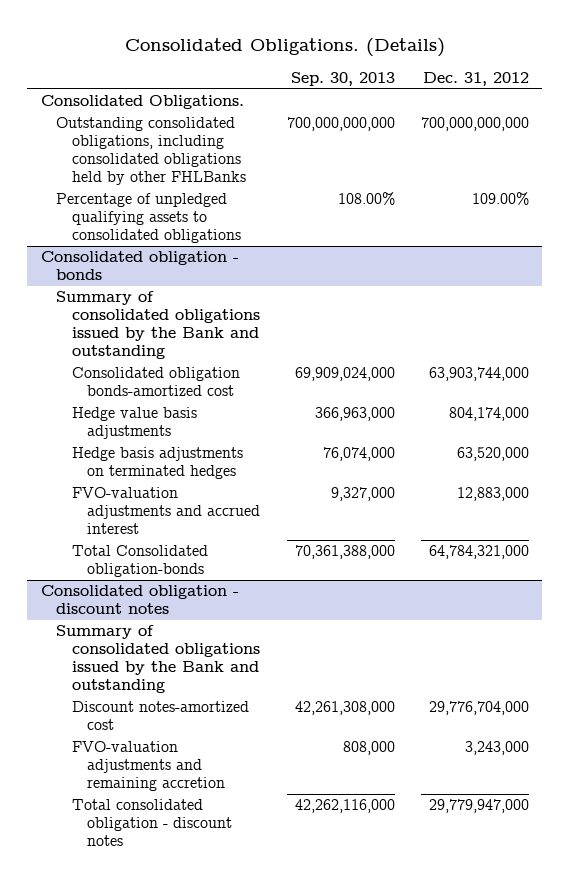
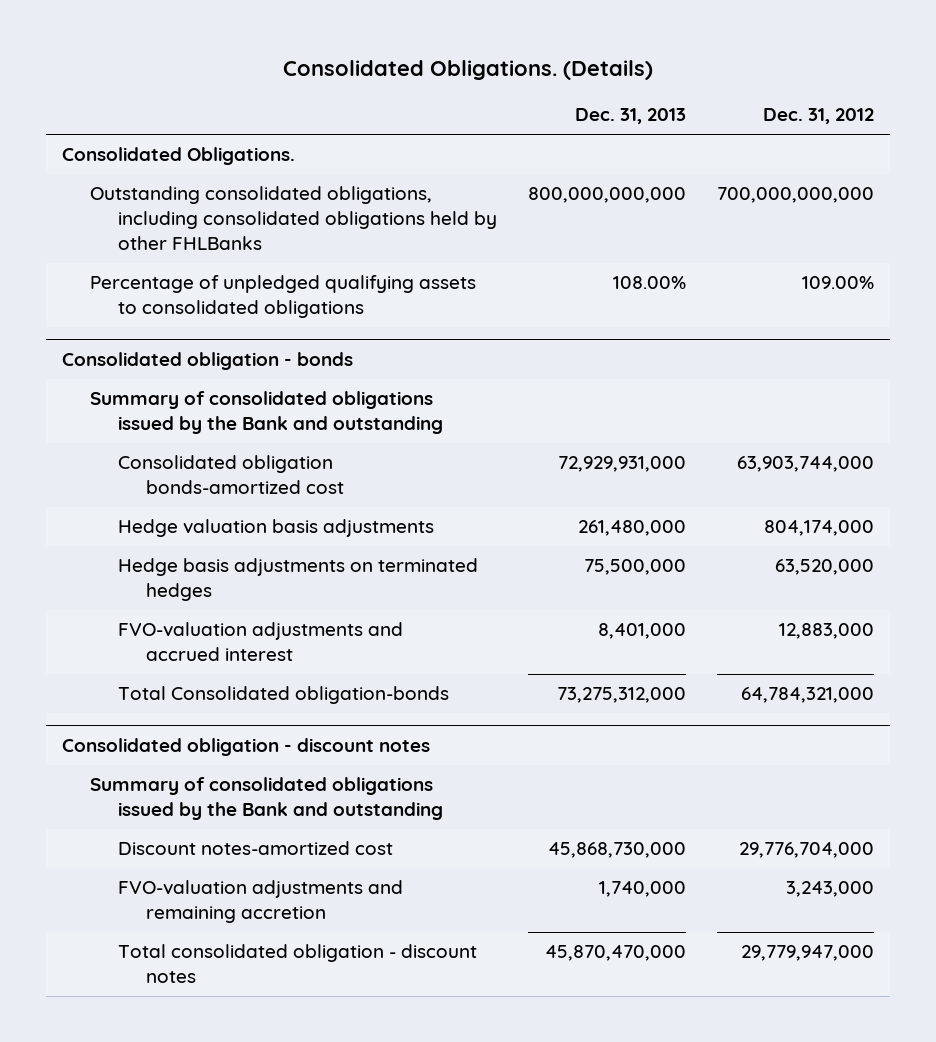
[290,71,395,86] Sep. 30, 2013 -> none
none -> [574,108,686,125] Dec. 31, 2013
[71,407,197,440] Hedge value basis adjustments -> [117,519,434,538] Hedge valuation basis adjustments

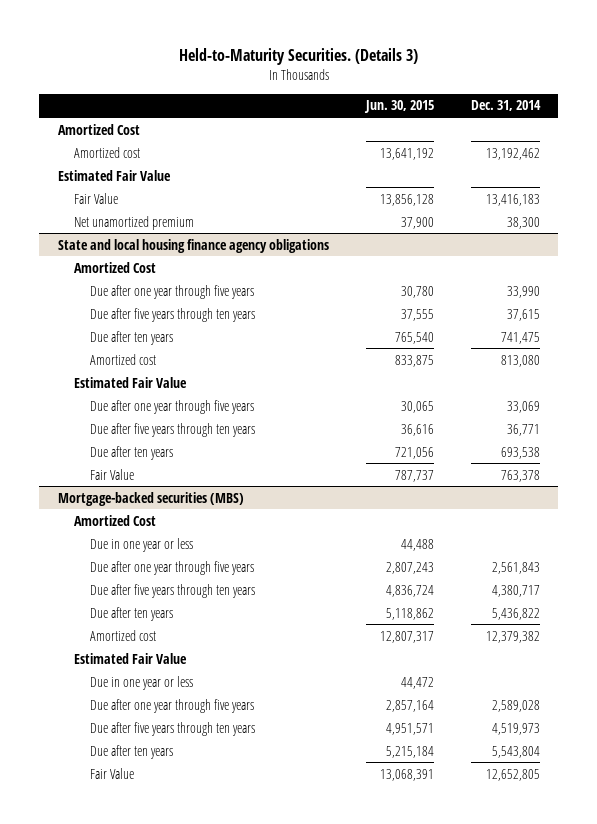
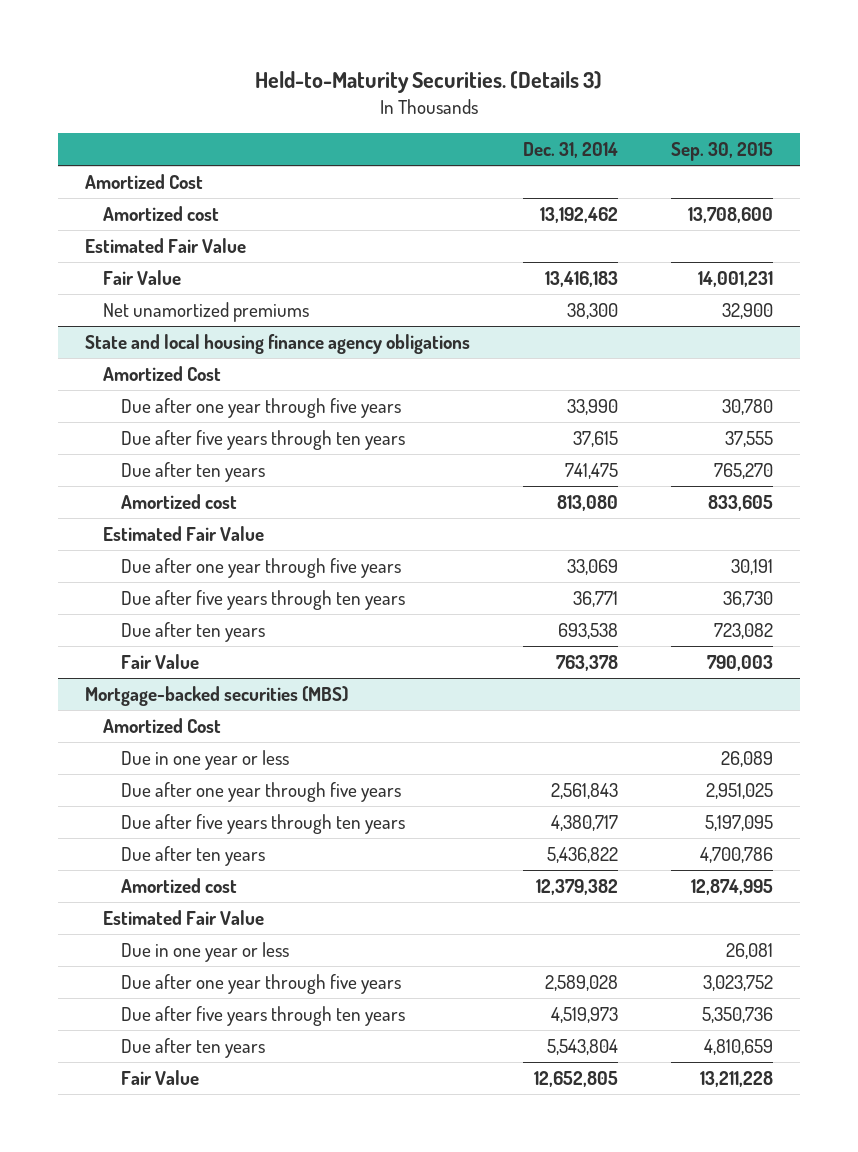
[363,100,434,114] Jun. 30, 2015 -> none
none -> [671,142,774,162] Sep. 30, 2015
[73,215,194,230] Net unamortized premium -> [103,302,310,323] Net unamortized premiums

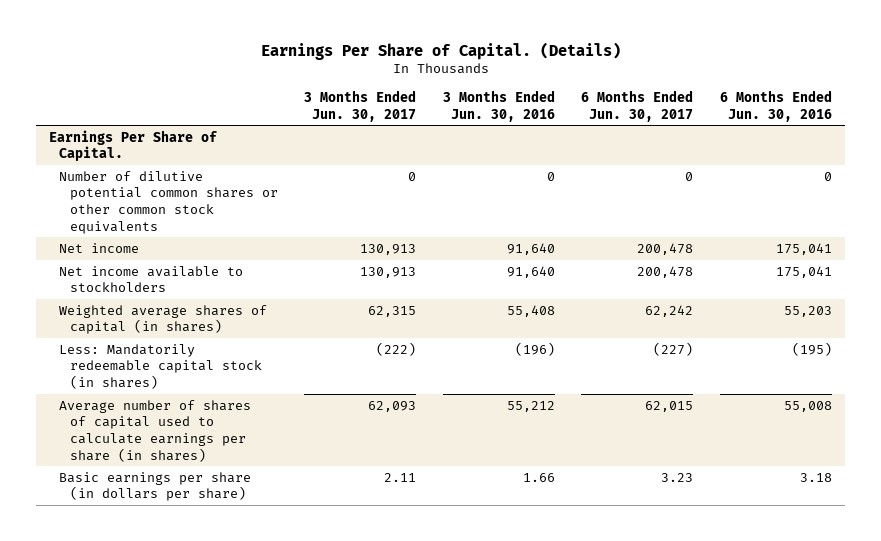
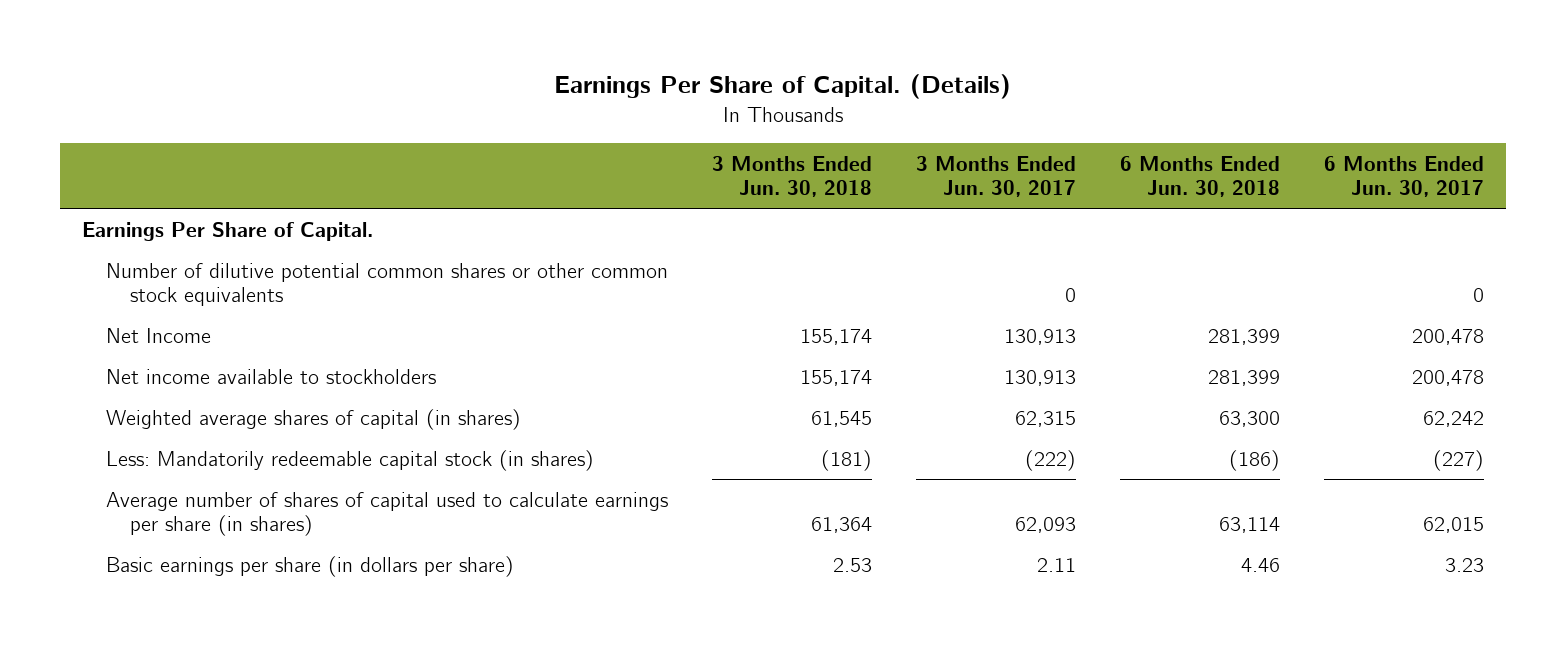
[442,90,555,122] 3 Months Ended Jun. 30, 2016 -> none
[719,90,832,122] 6 Months Ended Jun. 30, 2016 -> none
none -> [712,155,873,198] 3 Months Ended Jun. 30, 2018
none -> [1120,155,1281,198] 6 Months Ended Jun. 30, 2018
[59,242,140,253] Net income -> [106,327,212,343] Net Income

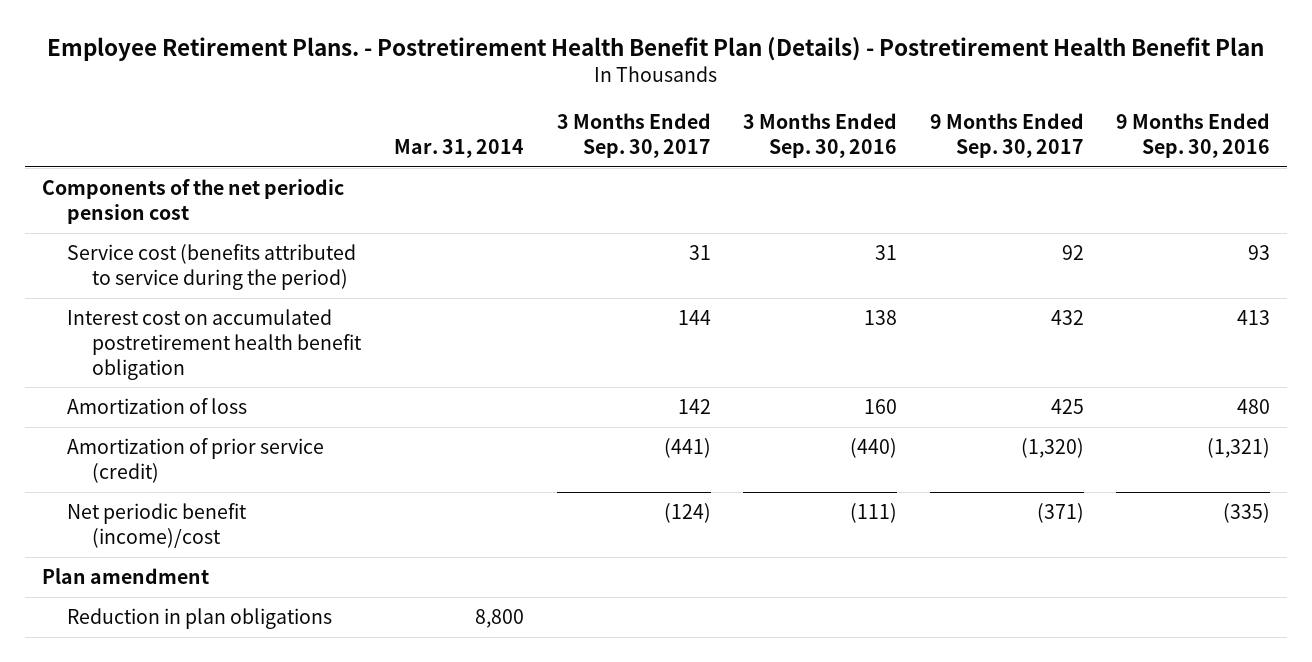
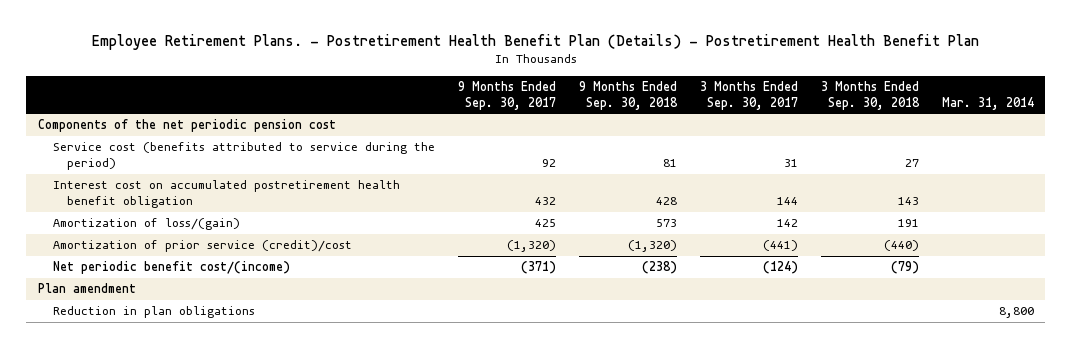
[743,113,898,158] 3 Months Ended Sep. 30, 2016 -> none
[1116,113,1271,158] 9 Months Ended Sep. 30, 2016 -> none
none -> [578,81,678,110] 9 Months Ended Sep. 30, 2018
none -> [820,81,920,110] 3 Months Ended Sep. 30, 2018
[67,398,248,415] Amortization of loss -> [52,218,240,231] Amortization of loss/(gain)
[67,438,325,483] Amortization of prior service (credit) -> [52,240,352,253] Amortization of prior service (credit)/cost
[67,503,248,548] Net periodic benefit (income)/cost -> [52,261,290,275] Net periodic benefit cost/(income)

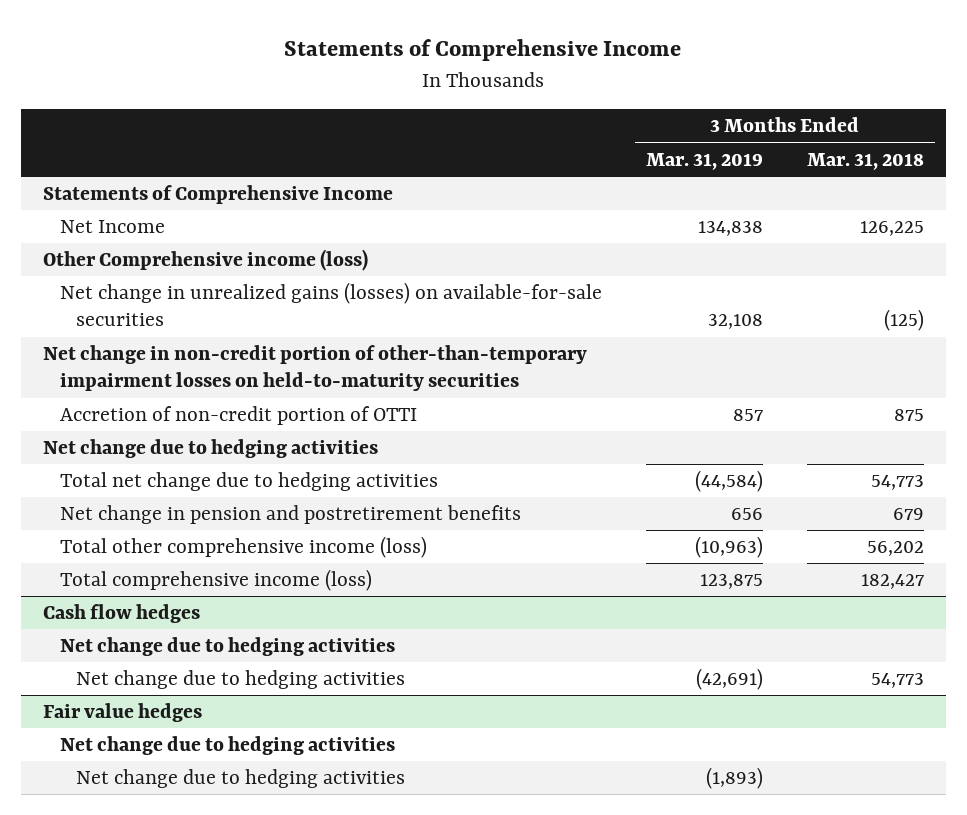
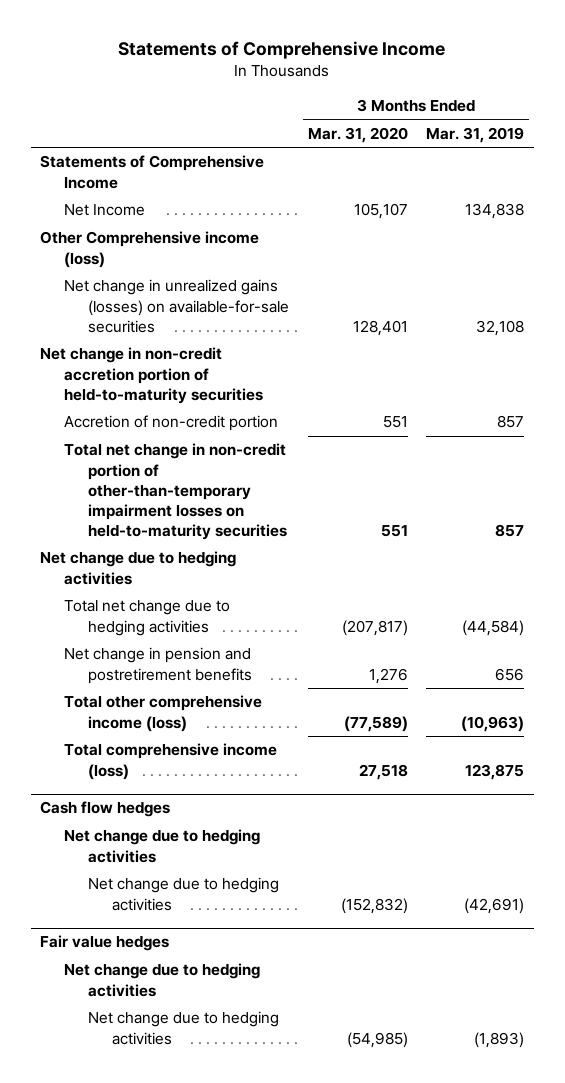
[806,152,924,170] Mar. 31, 2018 -> none
none -> [307,126,408,143] Mar. 31, 2020
[43,345,588,392] Net change in non-credit portion of other-than-temporary impairment losses on held-to-maturity securities -> [40,347,264,404] Net change in non-credit accretion portion of held-to-maturity securities
[59,406,417,426] Accretion of non-credit portion of OTTI -> [64,415,279,432] Accretion of non-credit portion
none -> [64,443,288,540] Total net change in non-credit portion of other-than-temporary impairment losses on held-to-maturity securities

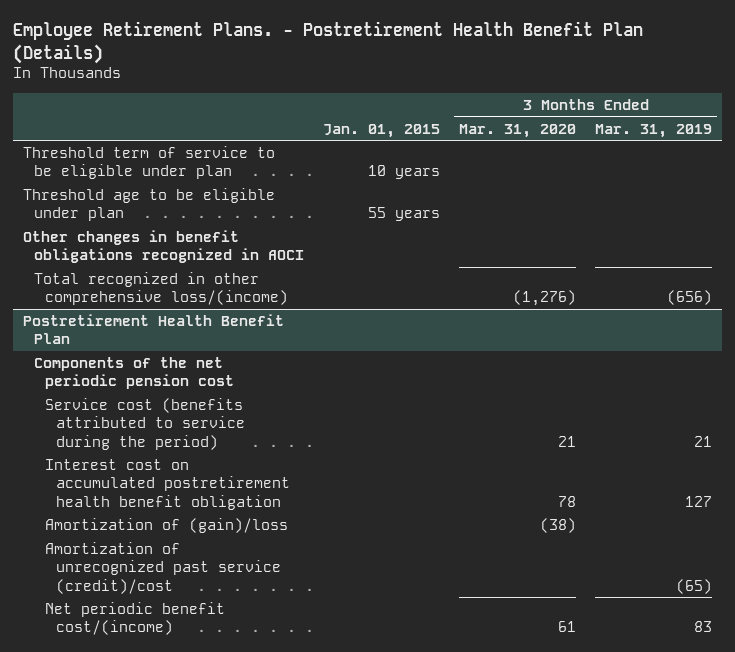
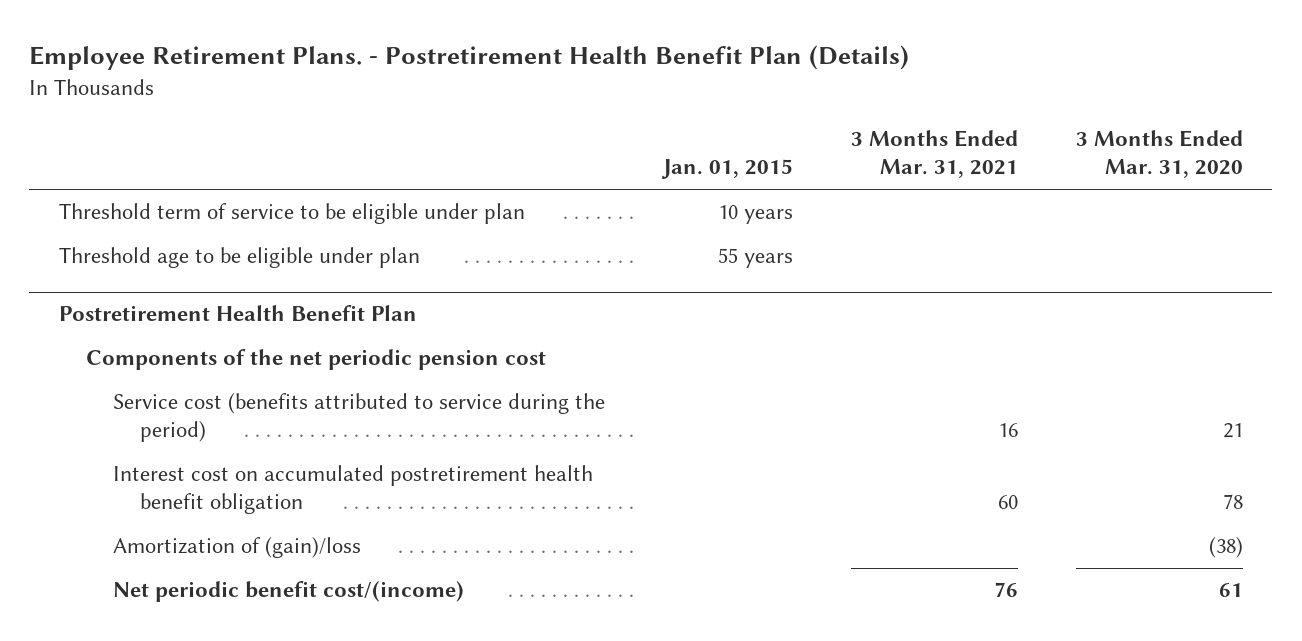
[595,123,713,138] Mar. 31, 2019 -> none
none -> [851,130,1019,179] 3 Months Ended Mar. 31, 2021
[22,230,304,264] Other changes in benefit obligations recognized in AOCI -> none
[33,272,289,306] Total recognized in other comprehensive loss/(income) -> none
[45,542,282,594] Amortization of unrecognized past service (credit)/cost -> none

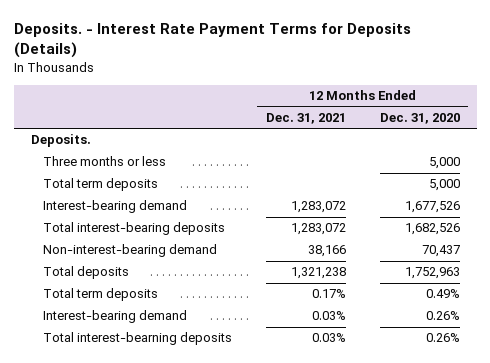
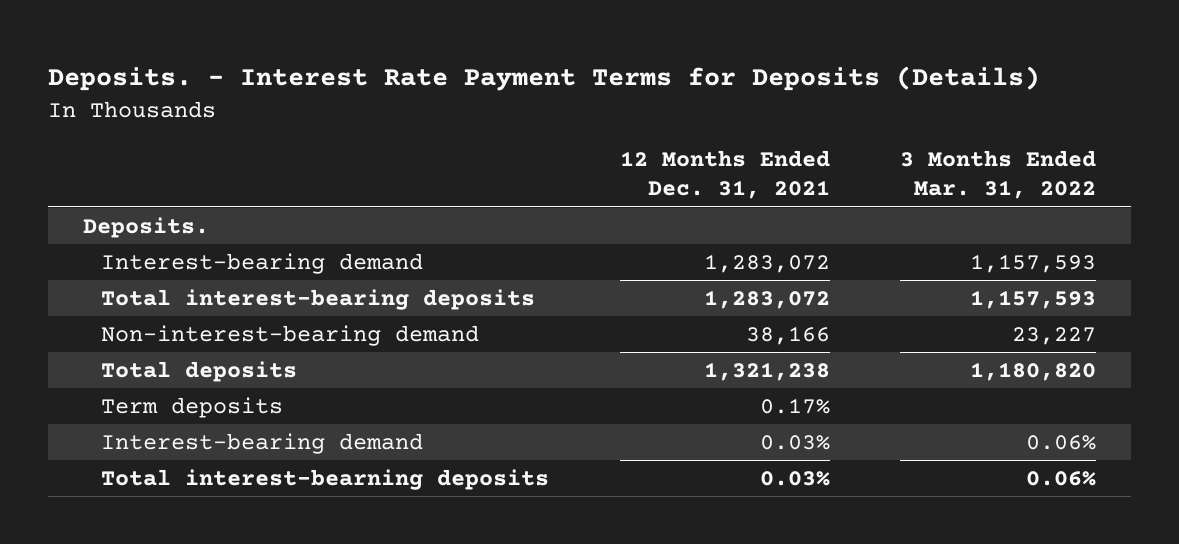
[379,112,460,124] Dec. 31, 2020 -> none
none -> [899,149,1096,200] 3 Months Ended Mar. 31, 2022
[42,156,166,167] Three months or less -> none
[42,178,158,192] Total term deposits -> none
[42,288,158,302] Total term deposits -> [101,396,284,418] Term deposits

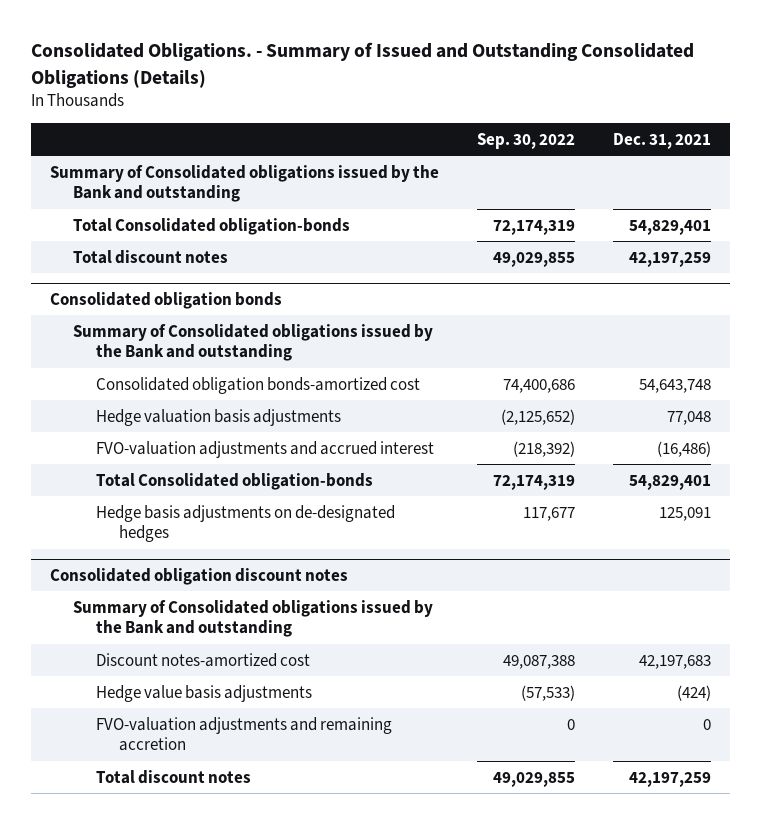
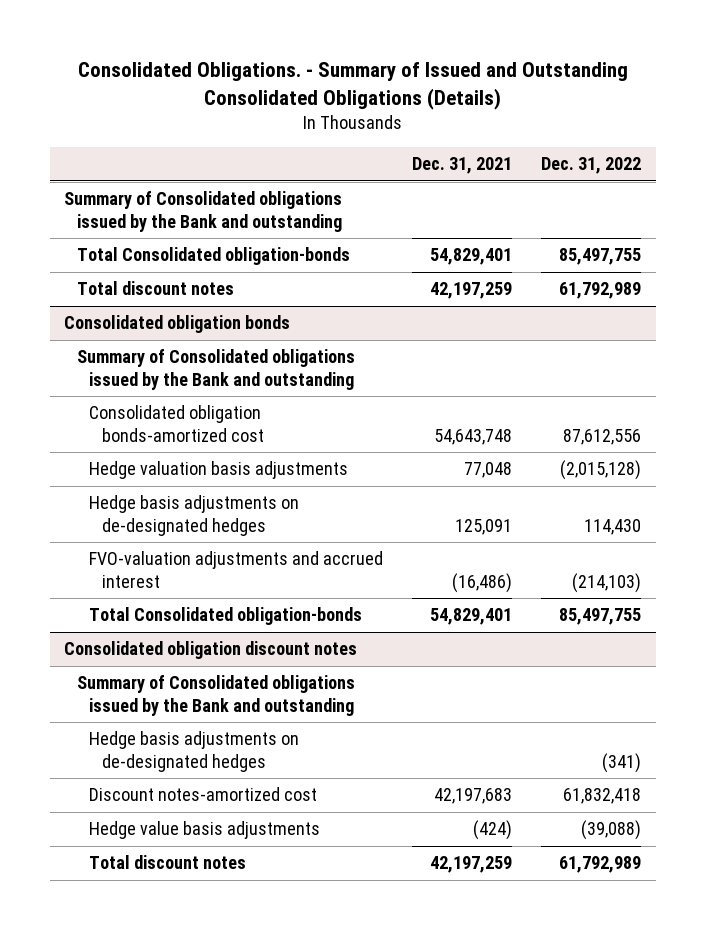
[477,132,576,149] Sep. 30, 2022 -> none
none -> [541,156,642,174] Dec. 31, 2022
[95,504,395,543] Hedge basis adjustments on de-designated hedges -> [89,495,300,536] Hedge basis adjustments on de-designated hedges
none -> [89,731,300,772] Hedge basis adjustments on de-designated hedges
[95,716,392,752] FVO-valuation adjustments and remaining accretion -> none

